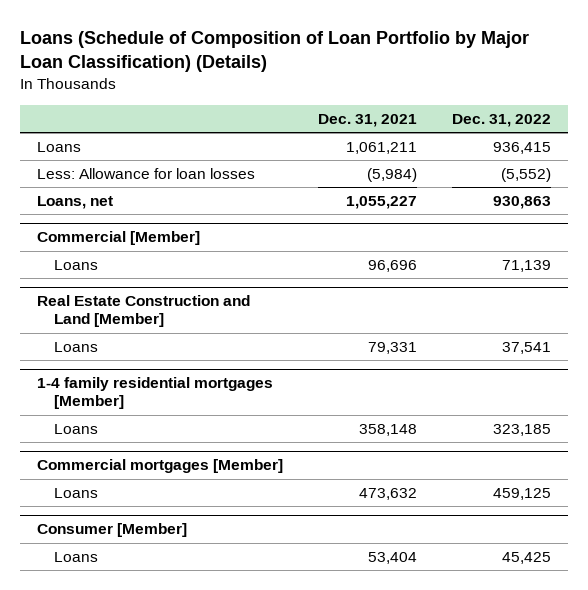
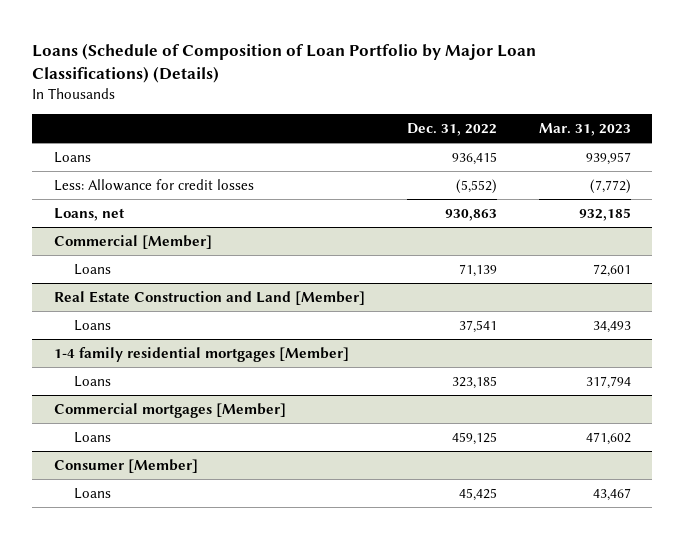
[20,31,530,73] Loans (Schedule of Composition of Loan Portfolio by Major Loan Classification) (Details) -> [32,42,537,84] Loans (Schedule of Composition of Loan Portfolio by Major Loan Classifications) (Details)
[318,113,418,127] Dec. 31, 2021 -> none
none -> [538,123,631,137] Mar. 31, 2023
[37,168,256,180] Less: Allowance for loan losses -> [53,178,254,191] Less: Allowance for credit losses

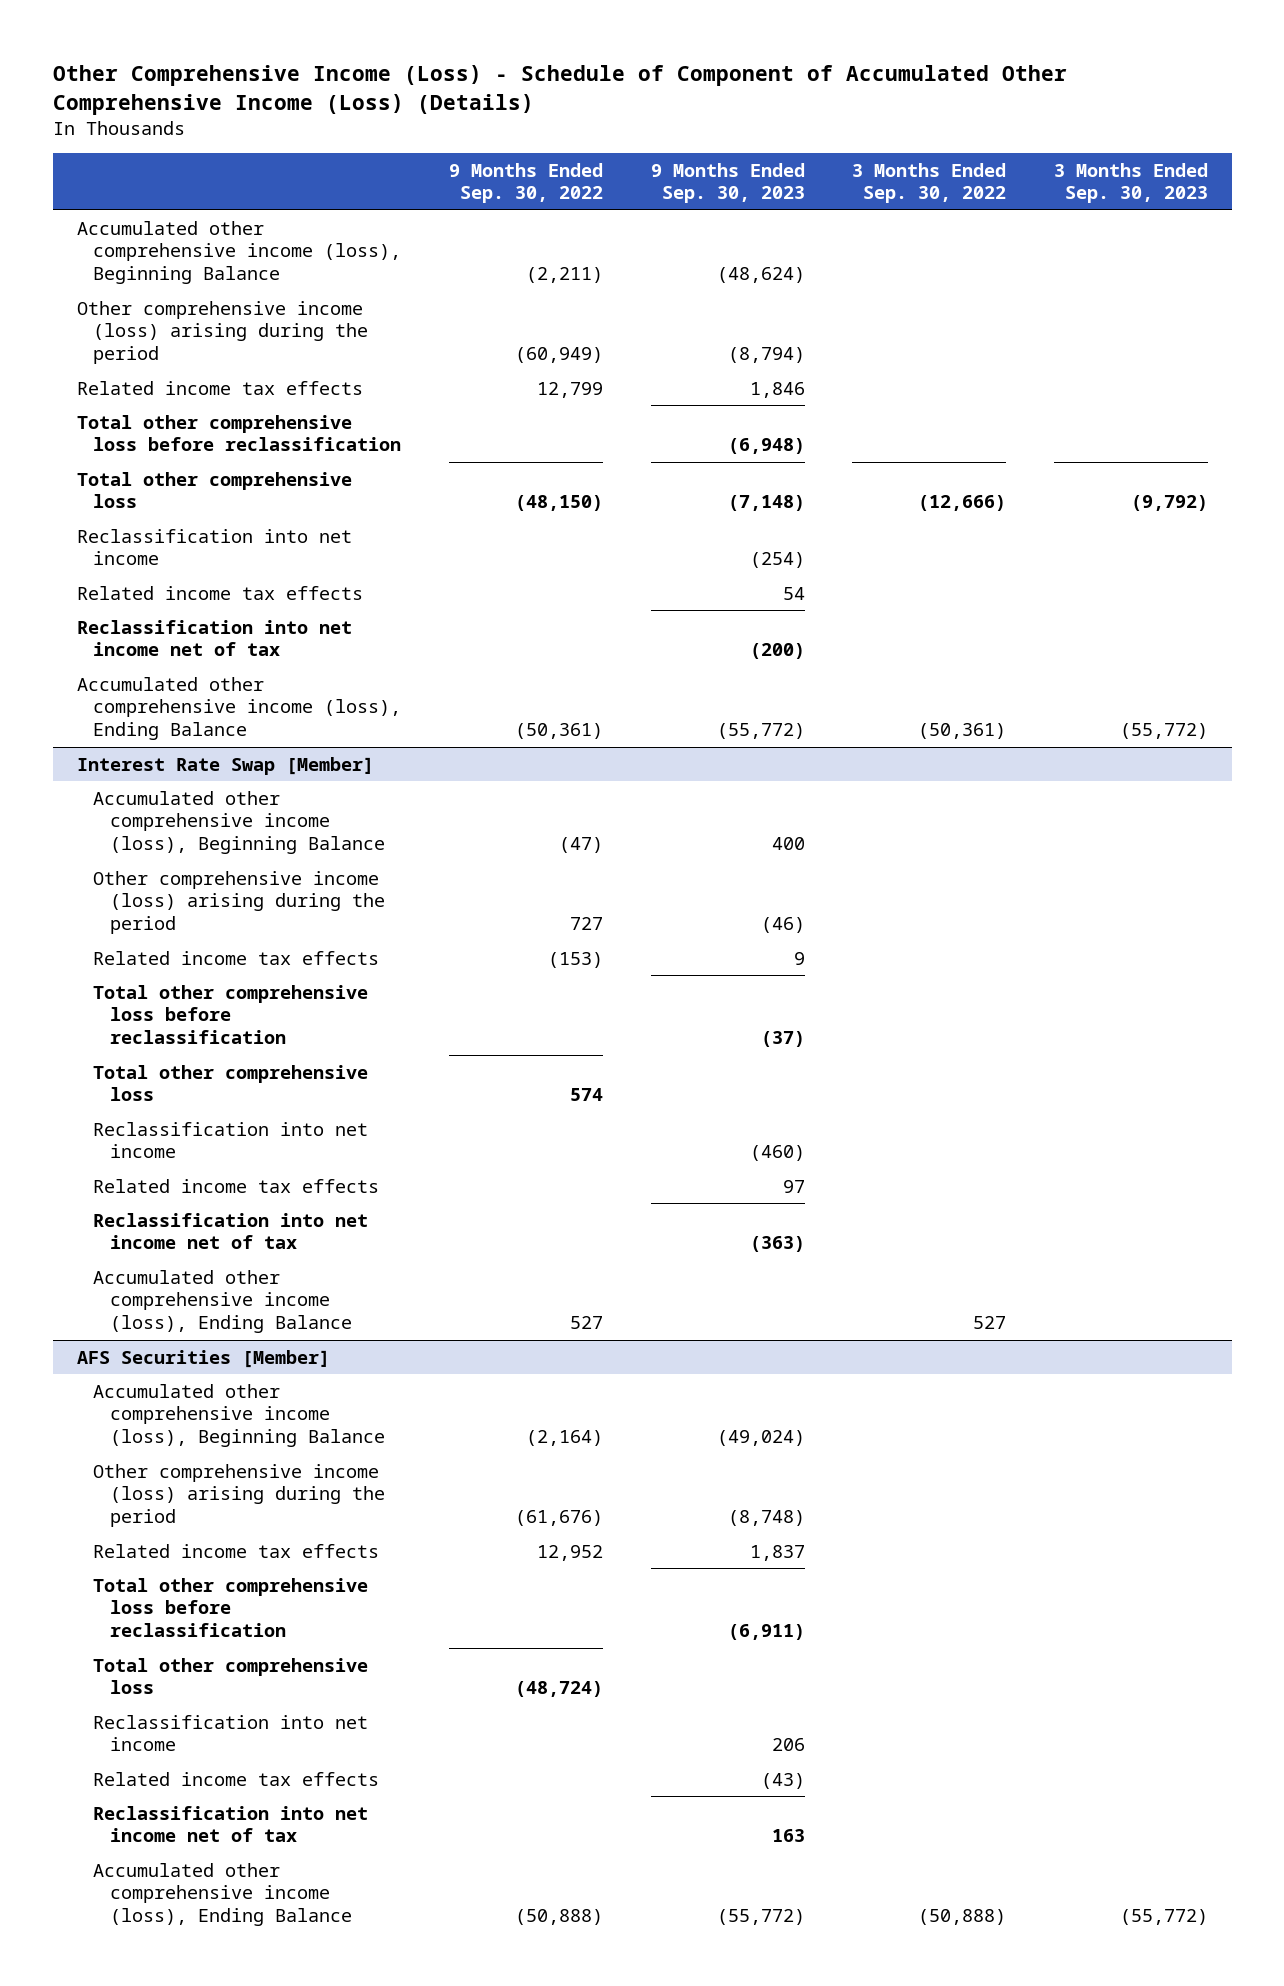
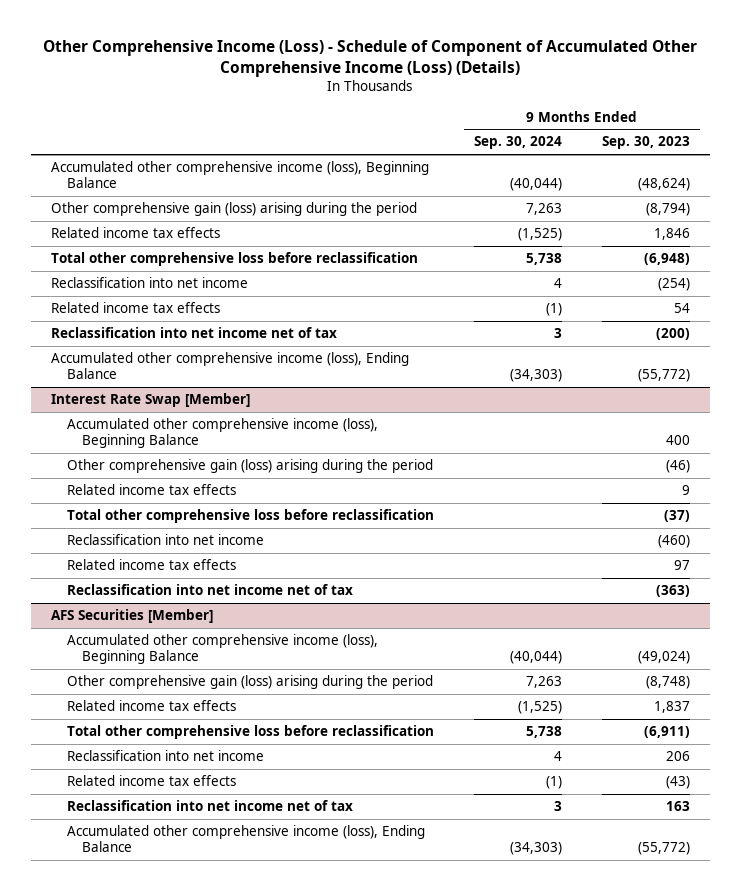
[449,162,604,204] 9 Months Ended Sep. 30, 2022 -> none
[852,162,1007,204] 3 Months Ended Sep. 30, 2022 -> none
[1053,162,1208,204] 3 Months Ended Sep. 30, 2023 -> none
none -> [473,136,562,150] Sep. 30, 2024
[76,300,369,365] Other comprehensive income (loss) arising during the period -> [51,202,418,217] Other comprehensive gain (loss) arising during the period
[76,471,352,509] Total other comprehensive loss -> none
[93,870,386,935] Other comprehensive income (loss) arising during the period -> [66,459,433,474] Other comprehensive gain (loss) arising during the period
[93,1064,369,1102] Total other comprehensive loss -> none
[93,1269,353,1334] Accumulated other comprehensive income (loss), Ending Balance -> none
[93,1463,386,1528] Other comprehensive income (loss) arising during the period -> [66,675,433,690] Other comprehensive gain (loss) arising during the period
[93,1657,369,1695] Total other comprehensive loss -> none

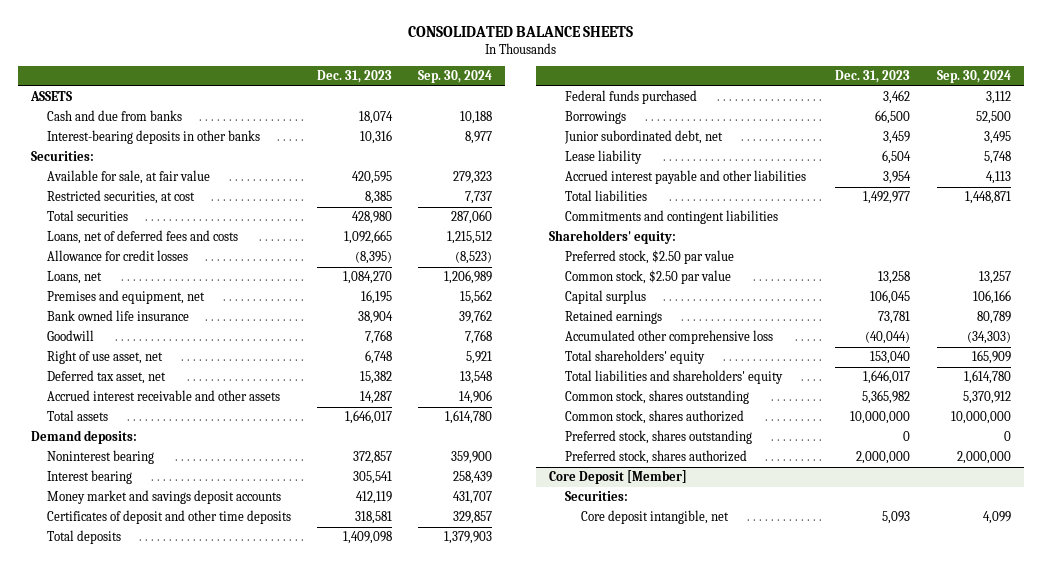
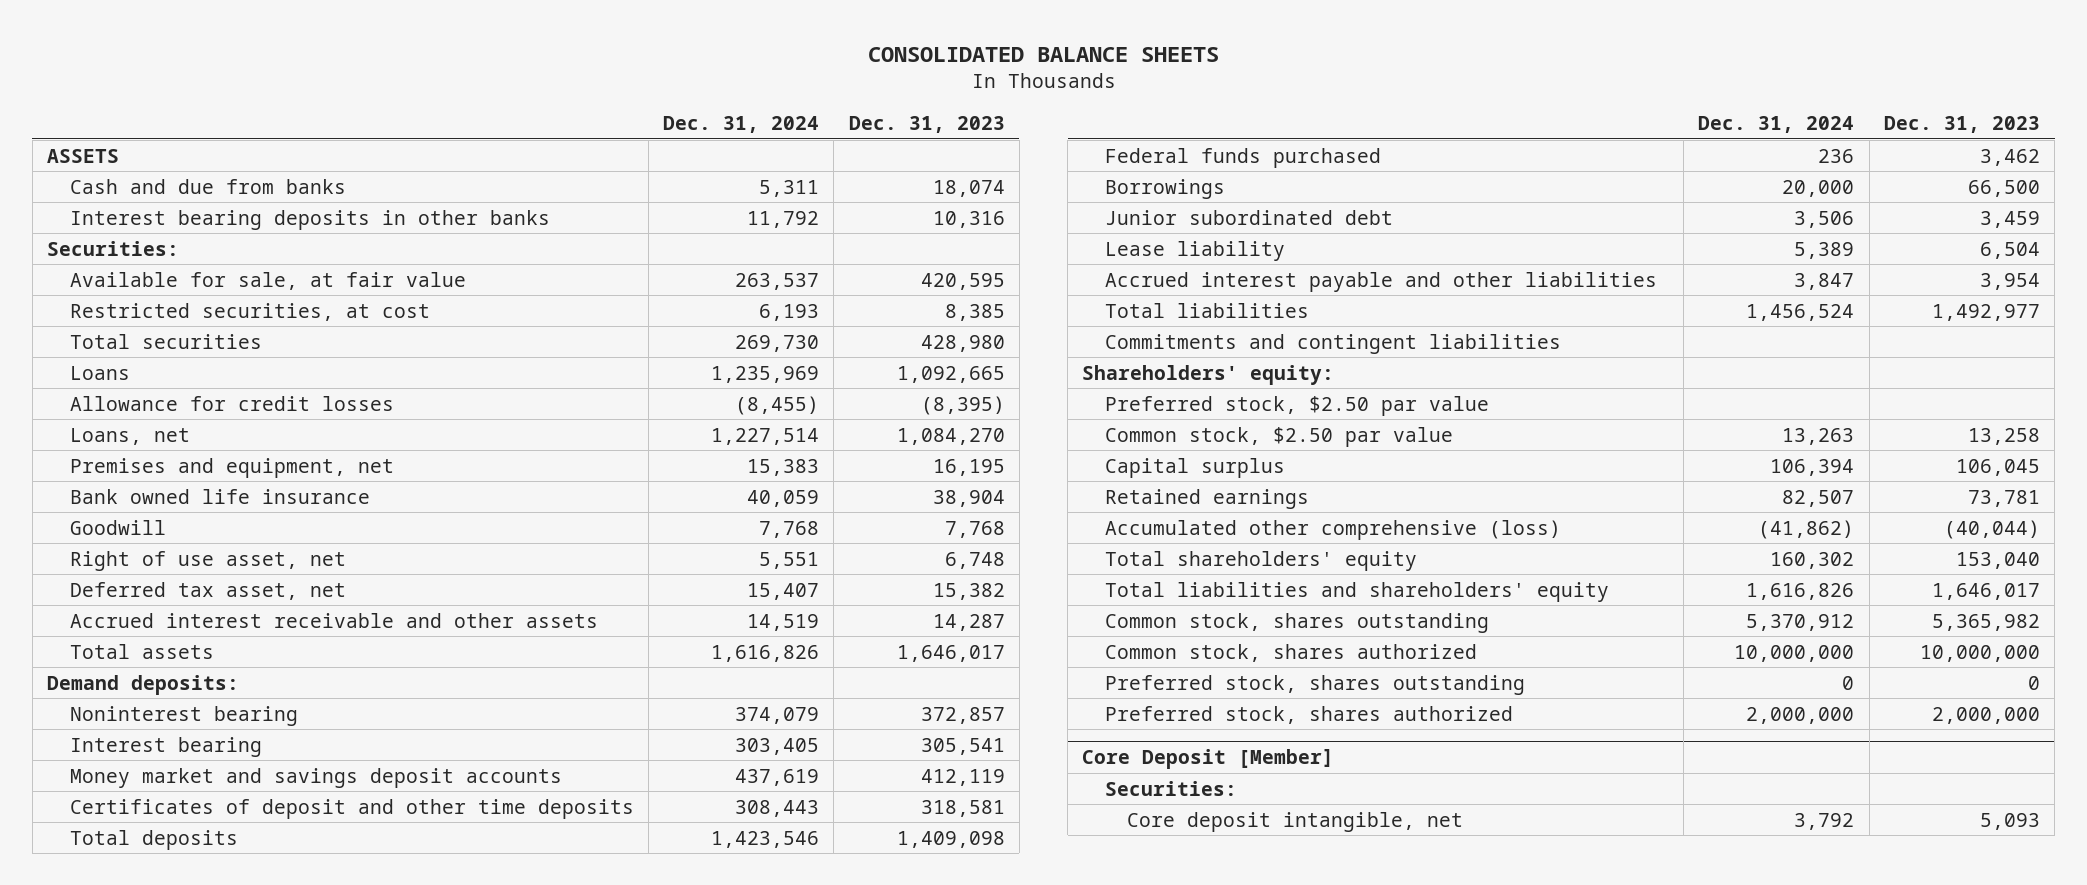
[418,70,493,84] Sep. 30, 2024 -> none
none -> [663,116,820,134] Dec. 31, 2024
[46,130,260,145] Interest-bearing deposits in other banks -> [69,209,550,230] Interest bearing deposits in other banks
[46,230,238,245] Loans, net of deferred fees and costs -> [69,365,130,380] Loans
[564,130,724,145] Junior subordinated debt, net -> [1104,209,1393,225] Junior subordinated debt
[565,330,774,345] Accumulated other comprehensive loss -> [1104,519,1561,540] Accumulated other comprehensive (loss)

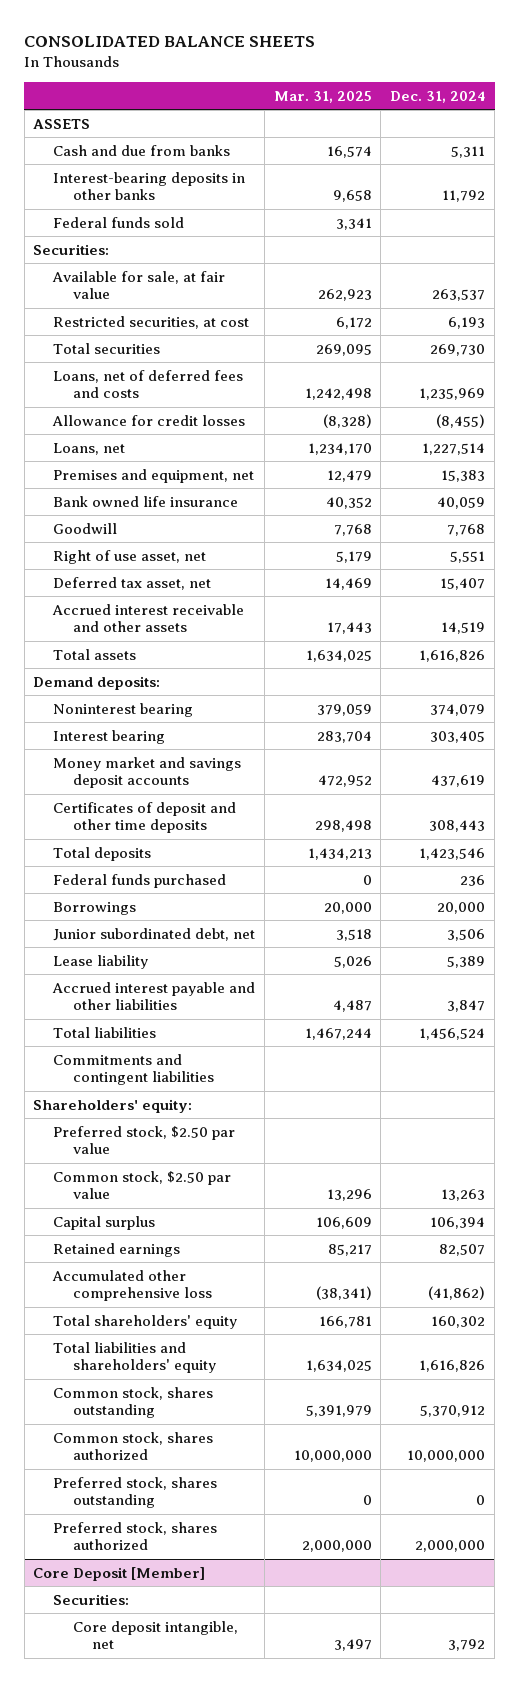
[848,116,1005,134] Dec. 31, 2023 -> none
none -> [273,90,372,103] Mar. 31, 2025
[69,209,550,230] Interest bearing deposits in other banks -> [52,171,245,201] Interest-bearing deposits in other banks
none -> [52,216,184,228] Federal funds sold
[69,365,130,380] Loans -> [52,369,243,399] Loans, net of deferred fees and costs
[1104,209,1393,225] Junior subordinated debt -> [52,927,255,941] Junior subordinated debt, net
[1104,519,1561,540] Accumulated other comprehensive (loss) -> [51,1269,212,1302] Accumulated other comprehensive loss

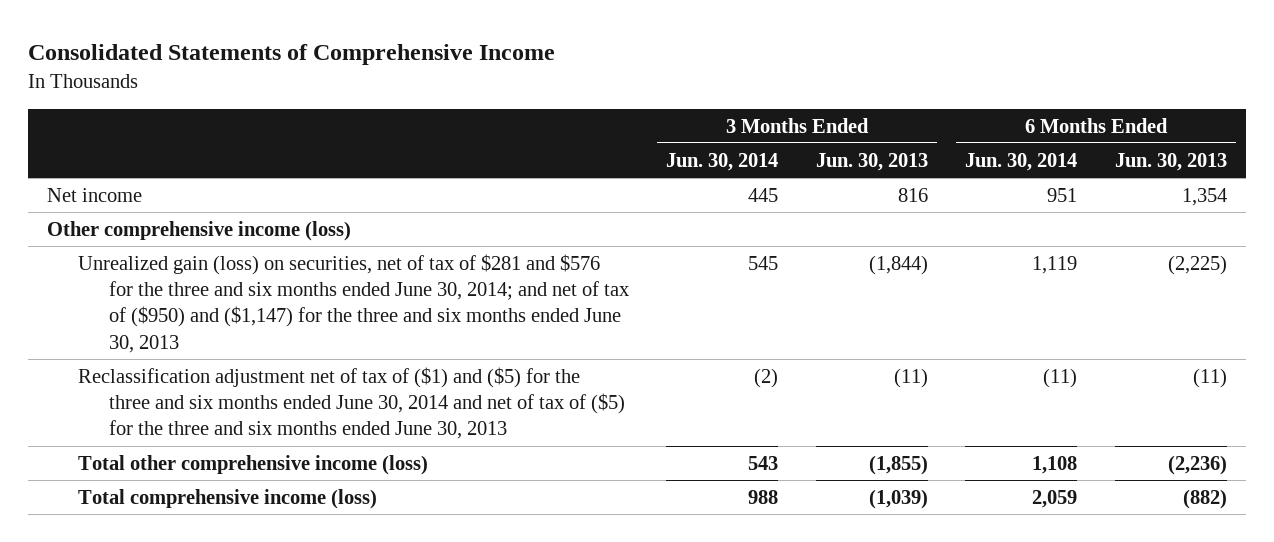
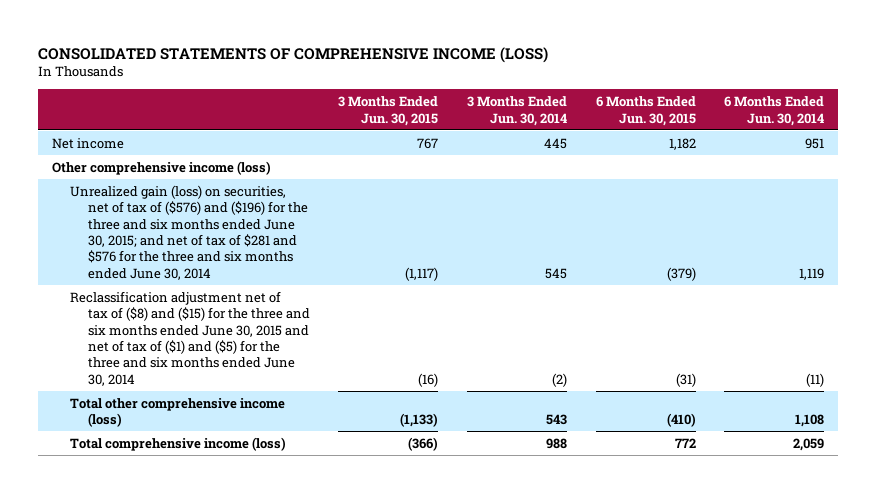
[28,44,556,66] Consolidated Statements of Comprehensive Income -> [38,46,549,63] CONSOLIDATED STATEMENTS OF COMPREHENSIVE INCOME (LOSS)
[815,152,928,171] Jun. 30, 2013 -> none
[1114,152,1227,171] Jun. 30, 2013 -> none
none -> [338,96,439,126] 3 Months Ended Jun. 30, 2015
none -> [595,96,696,126] 6 Months Ended Jun. 30, 2015
[77,253,630,353] Unrealized gain (loss) on securities, net of tax of $281 and $576 for the three and six months ended June 30, 2014; and net of tax of ($950) and ($1,147) for the three and six months ended June 30, 2013 -> [70,184,308,280] Unrealized gain (loss) on securities, net of tax of ($576) and ($196) for the three and six months ended June 30, 2015; and net of tax of $281 and $576 for the three and six months ended June 30, 2014
[77,366,626,440] Reclassification adjustment net of tax of ($1) and ($5) for the three and six months ended June 30, 2014 and net of tax of ($5) for the three and six months ended June 30, 2013 -> [70,290,310,386] Reclassification adjustment net of tax of ($8) and ($15) for the three and six months ended June 30, 2015 and net of tax of ($1) and ($5) for the three and six months ended June 30, 2014

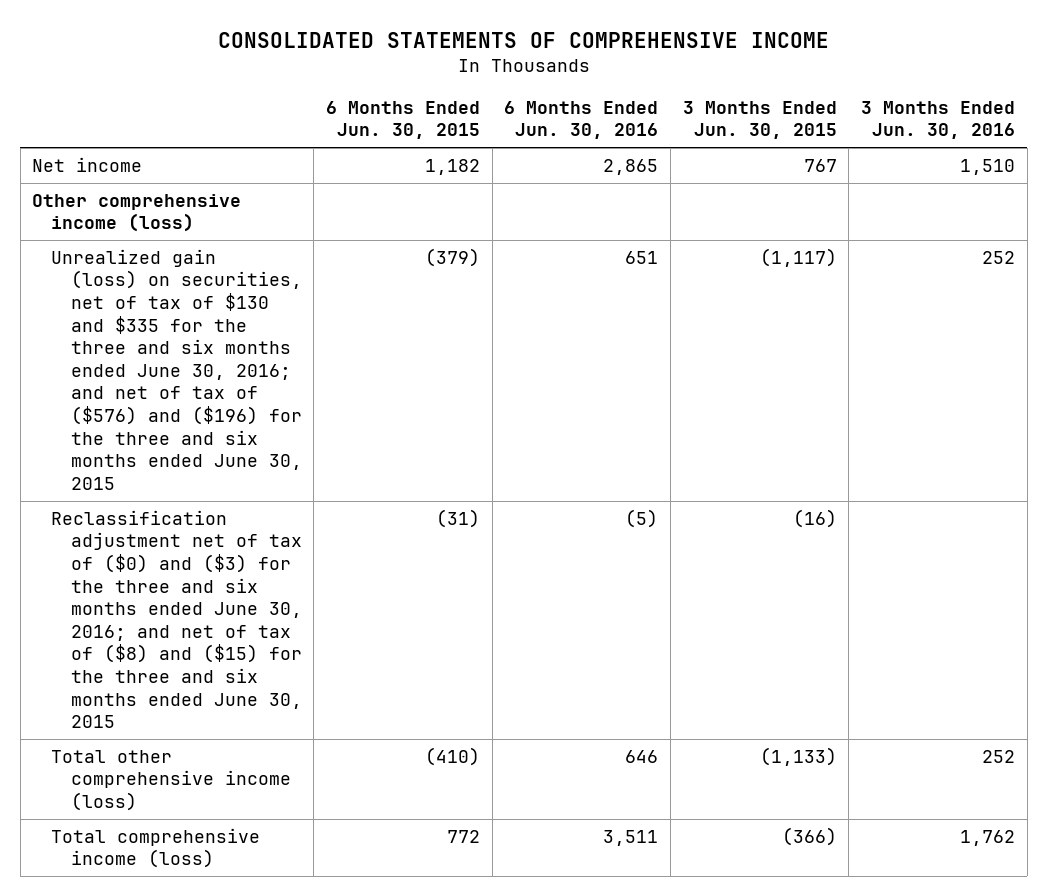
[38,46,549,63] CONSOLIDATED STATEMENTS OF COMPREHENSIVE INCOME (LOSS) -> [217,31,829,48] CONSOLIDATED STATEMENTS OF COMPREHENSIVE INCOME
[466,96,567,126] 3 Months Ended Jun. 30, 2014 -> none
[724,96,825,126] 6 Months Ended Jun. 30, 2014 -> none
none -> [504,100,659,140] 6 Months Ended Jun. 30, 2016
none -> [861,100,1016,140] 3 Months Ended Jun. 30, 2016
[70,184,308,280] Unrealized gain (loss) on securities, net of tax of ($576) and ($196) for the three and six months ended June 30, 2015; and net of tax of $281 and $576 for the three and six months ended June 30, 2014 -> [51,248,302,490] Unrealized gain (loss) on securities, net of tax of $130 and $335 for the three and six months ended June 30, 2016; and net of tax of ($576) and ($196) for the three and six months ended June 30, 2015
[70,290,310,386] Reclassification adjustment net of tax of ($8) and ($15) for the three and six months ended June 30, 2015 and net of tax of ($1) and ($5) for the three and six months ended June 30, 2014 -> [51,509,302,729] Reclassification adjustment net of tax of ($0) and ($3) for the three and six months ended June 30, 2016; and net of tax of ($8) and ($15) for the three and six months ended June 30, 2015

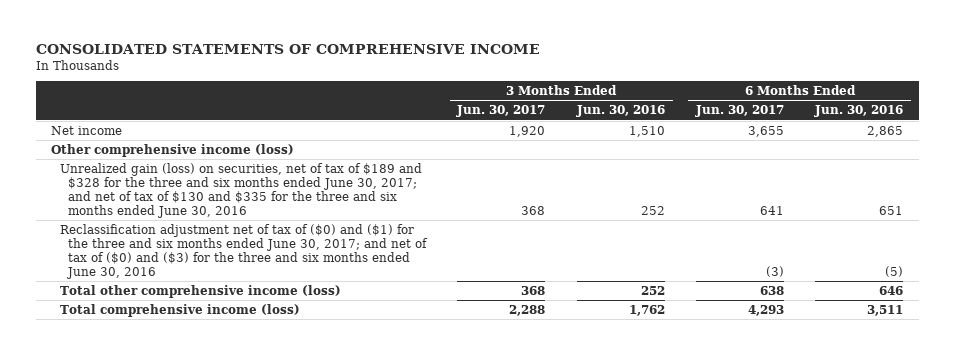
[326,100,481,140] 6 Months Ended Jun. 30, 2015 -> none
[682,100,837,140] 3 Months Ended Jun. 30, 2015 -> none
none -> [456,105,546,118] Jun. 30, 2017
none -> [695,105,785,118] Jun. 30, 2017
[51,248,302,490] Unrealized gain (loss) on securities, net of tax of $130 and $335 for the three and six months ended June 30, 2016; and net of tax of ($576) and ($196) for the three and six months ended June 30, 2015 -> [59,162,422,219] Unrealized gain (loss) on securities, net of tax of $189 and $328 for the three and six months ended June 30, 2017; and net of tax of $130 and $335 for the three and six months ended June 30, 2016
[51,509,302,729] Reclassification adjustment net of tax of ($0) and ($3) for the three and six months ended June 30, 2016; and net of tax of ($8) and ($15) for the three and six months ended June 30, 2015 -> [59,223,429,280] Reclassification adjustment net of tax of ($0) and ($1) for the three and six months ended June 30, 2017; and net of tax of ($0) and ($3) for the three and six months ended June 30, 2016

